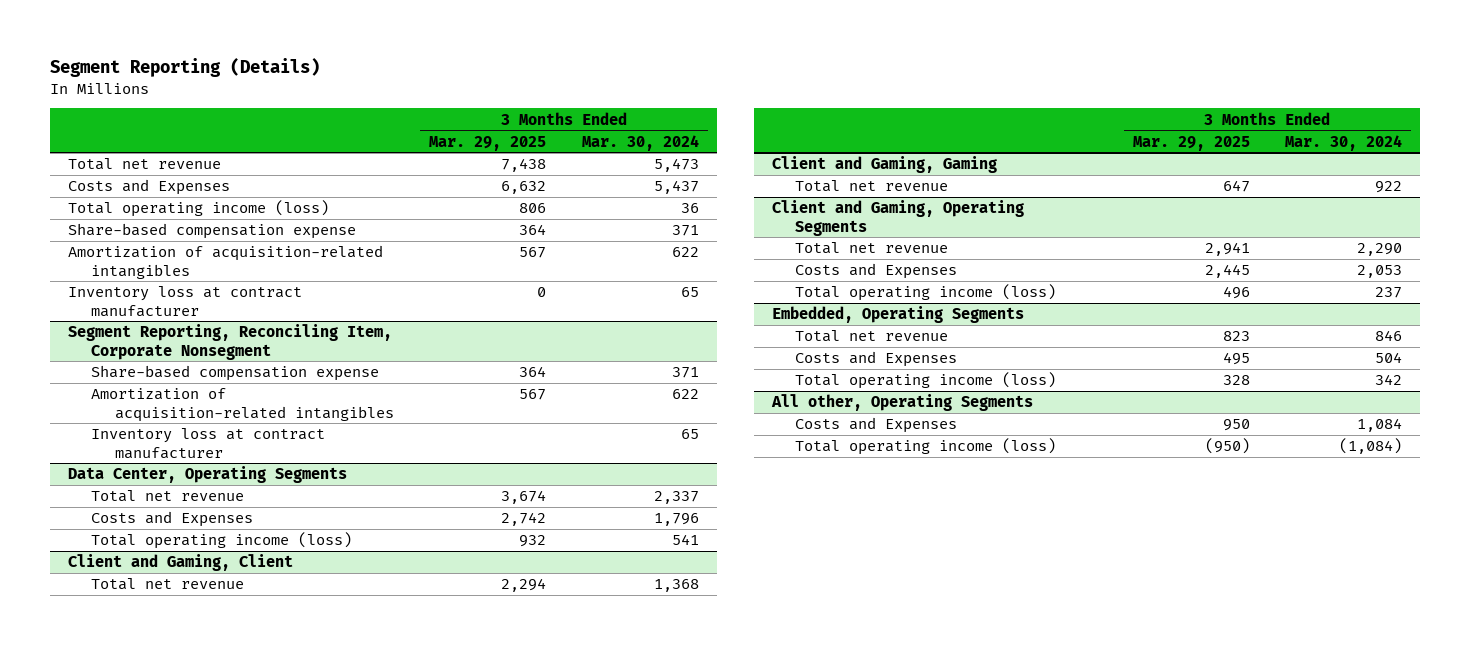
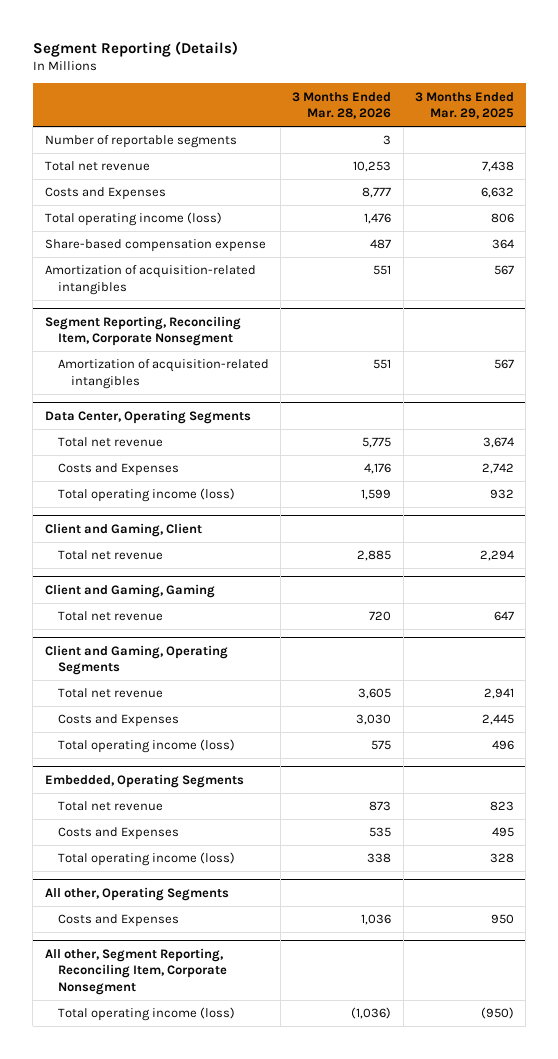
[581,134,699,151] Mar. 30, 2024 -> none
none -> [292,91,392,120] 3 Months Ended Mar. 28, 2026
none -> [44,135,237,149] Number of reportable segments
[68,286,303,317] Inventory loss at contract manufacturer -> none
[91,365,380,382] Share-based compensation expense -> none
[91,428,326,459] Inventory loss at contract manufacturer -> none
none -> [44,947,227,995] All other, Segment Reporting, Reconciling Item, Corporate Nonsegment

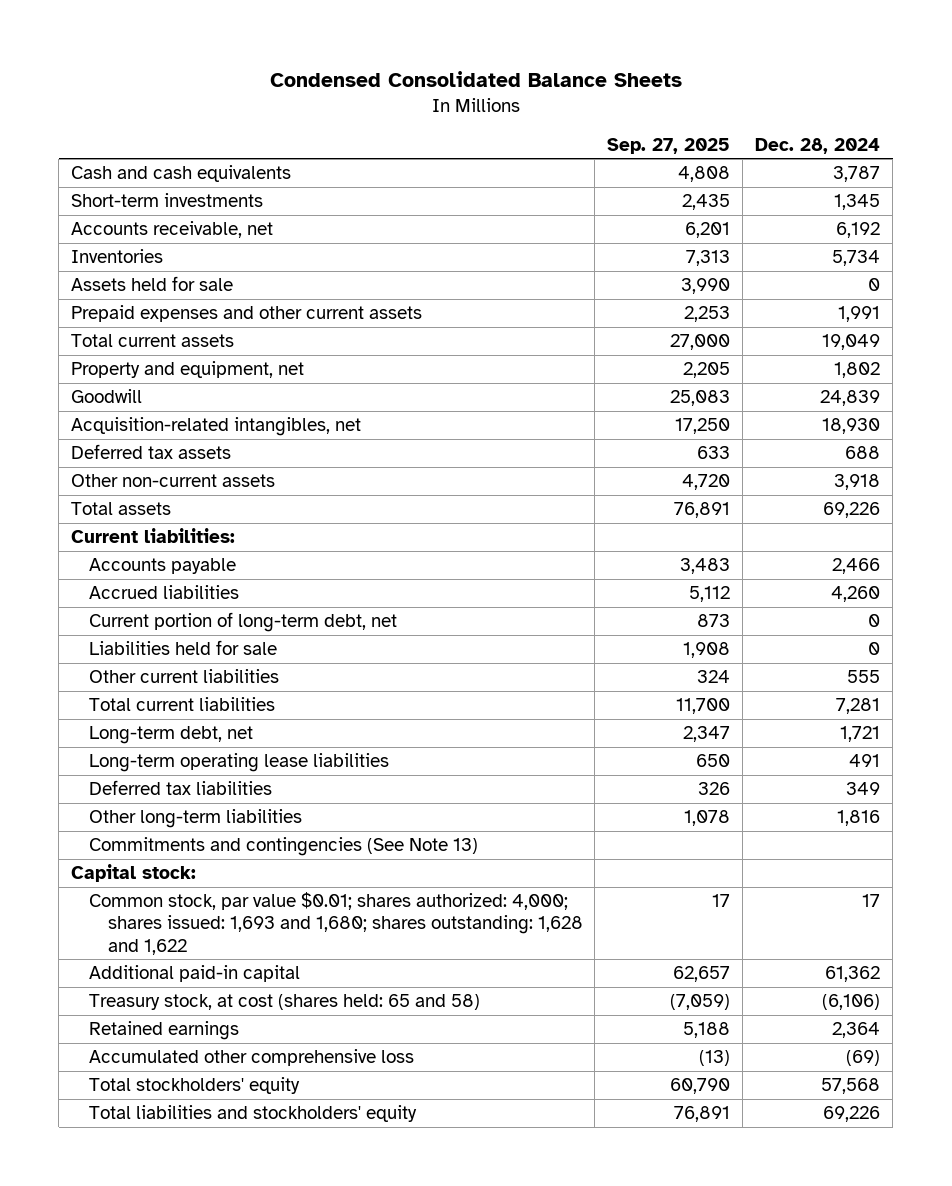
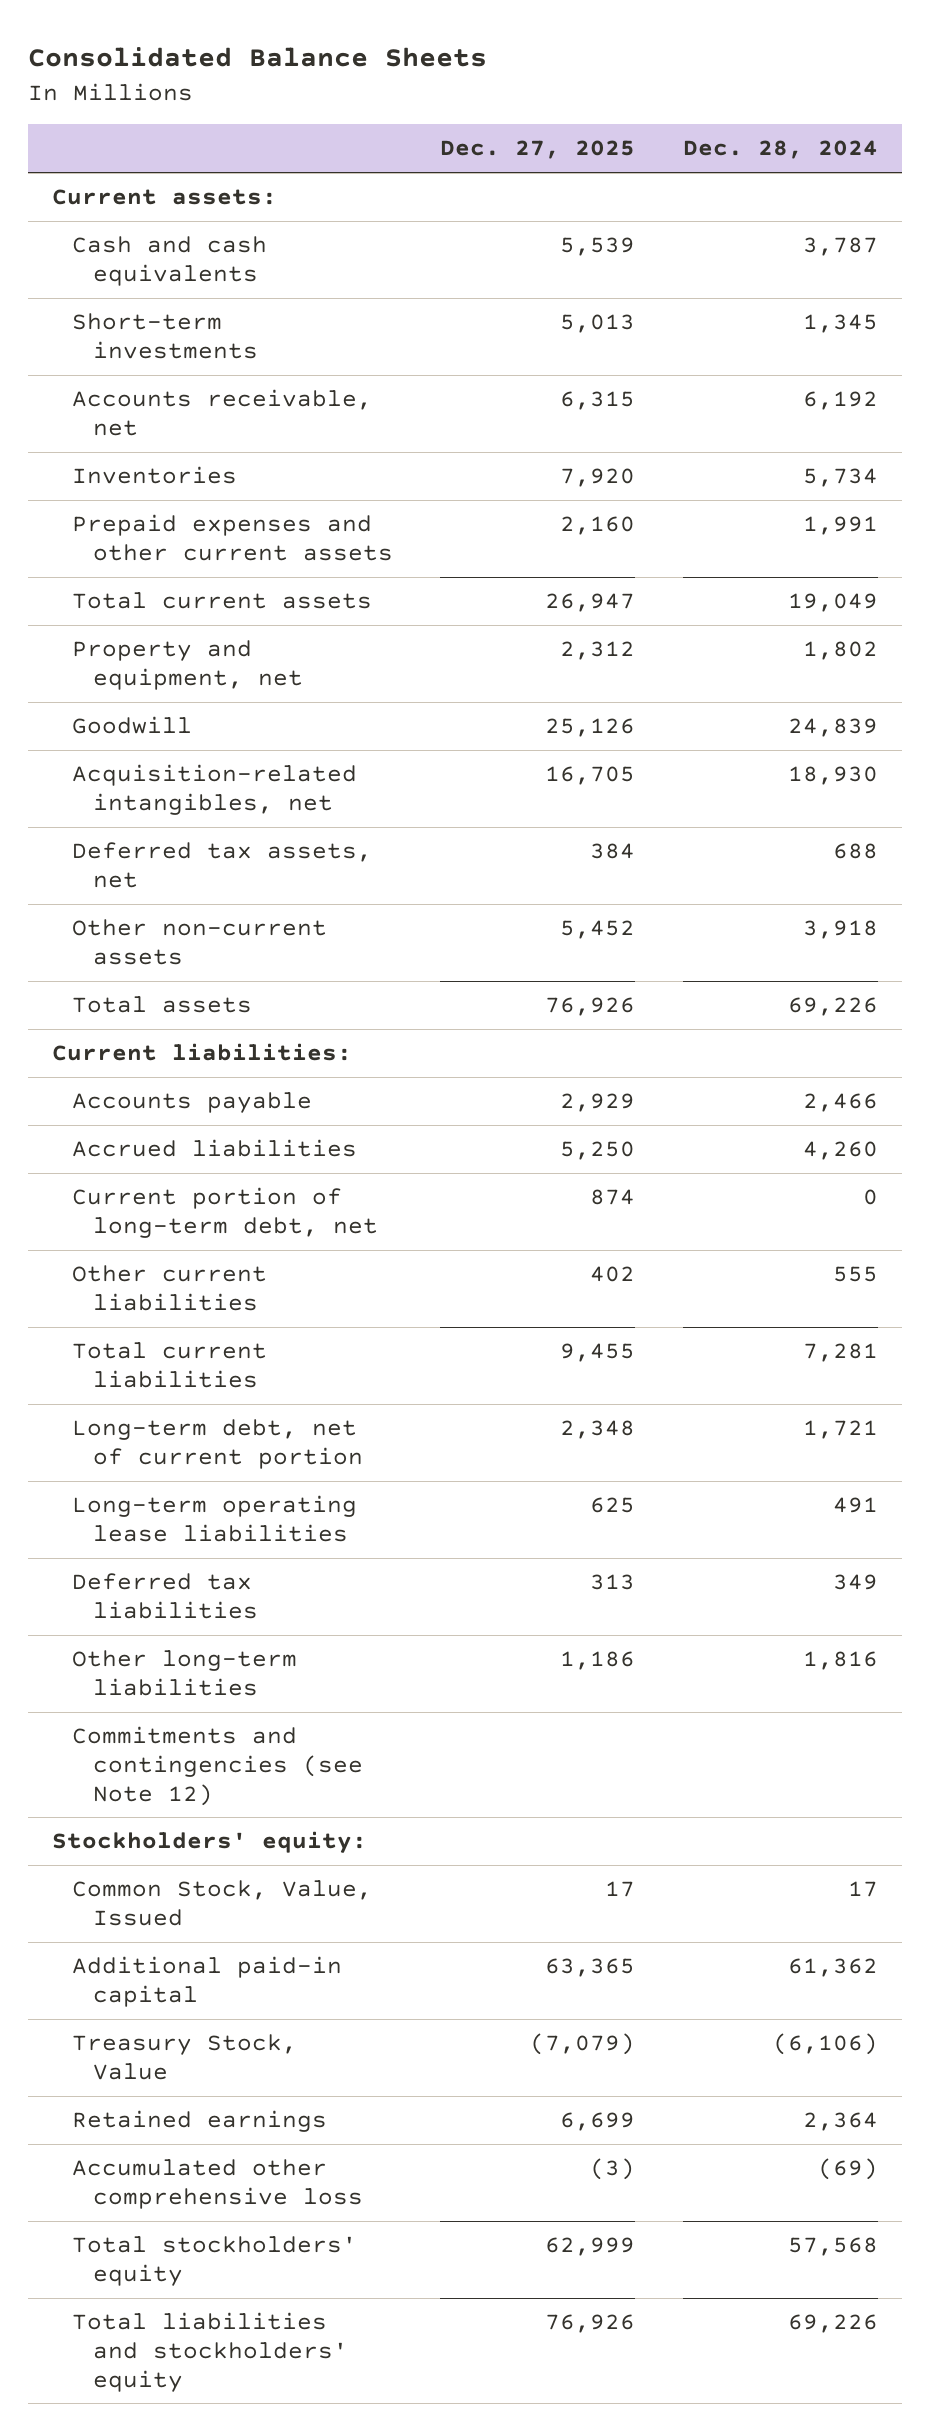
[269,71,682,88] Condensed Consolidated Balance Sheets -> [28,47,488,68] Consolidated Balance Sheets
[607,137,731,154] Sep. 27, 2025 -> none
none -> [440,140,636,160] Dec. 27, 2025
none -> [51,189,277,206] Current assets:
[71,276,234,292] Assets held for sale -> none
[71,444,232,460] Deferred tax assets -> [72,842,373,888] Deferred tax assets, net
[89,640,278,656] Liabilities held for sale -> none
[89,726,254,745] Long-term debt, net -> [72,1419,364,1469] Long-term debt, net of current portion
[71,864,197,883] Capital stock: -> none
[89,837,479,857] Commitments and contingencies (See Note 13) -> [72,1726,364,1806] Commitments and contingencies (see Note 12)
none -> [51,1831,367,1854] Stockholders' equity:
[89,892,583,955] Common stock, par value $0.01; shares authorized: 4,000; shares issued: 1,693 and 1,680; shares outstanding: 1,628 and 1,622 -> [72,1880,373,1926] Common Stock, Value, Issued
[89,994,481,1011] Treasury stock, at cost (shares held: 65 and 58) -> [72,2034,298,2080] Treasury Stock, Value

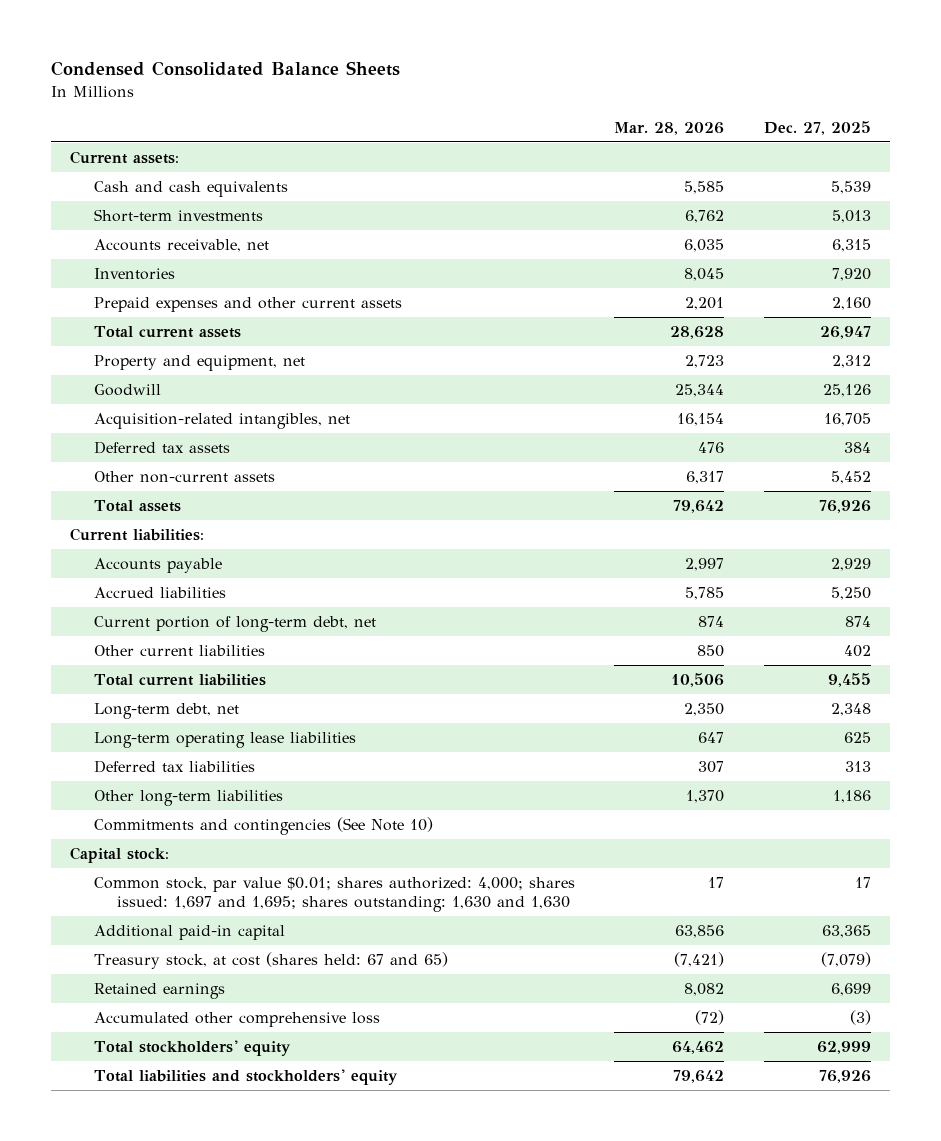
[28,47,488,68] Consolidated Balance Sheets -> [50,61,400,77] Condensed Consolidated Balance Sheets
[682,140,878,160] Dec. 28, 2024 -> none
none -> [614,121,725,135] Mar. 28, 2026
[72,842,373,888] Deferred tax assets, net -> [93,440,230,454] Deferred tax assets
[72,1419,364,1469] Long-term debt, net of current portion -> [93,702,239,719] Long-term debt, net
[51,1831,367,1854] Stockholders' equity: -> none
[72,1726,364,1806] Commitments and contingencies (see Note 12) -> [93,816,433,835] Commitments and contingencies (See Note 10)
none -> [70,846,170,863] Capital stock:
[72,1880,373,1926] Common Stock, Value, Issued -> [93,876,575,912] Common stock, par value $0.01; shares authorized: 4,000; shares issued: 1,697 and 1,695; shares outstanding: 1,630 and 1,630
[72,2034,298,2080] Treasury Stock, Value -> [93,951,448,969] Treasury stock, at cost (shares held: 67 and 65)

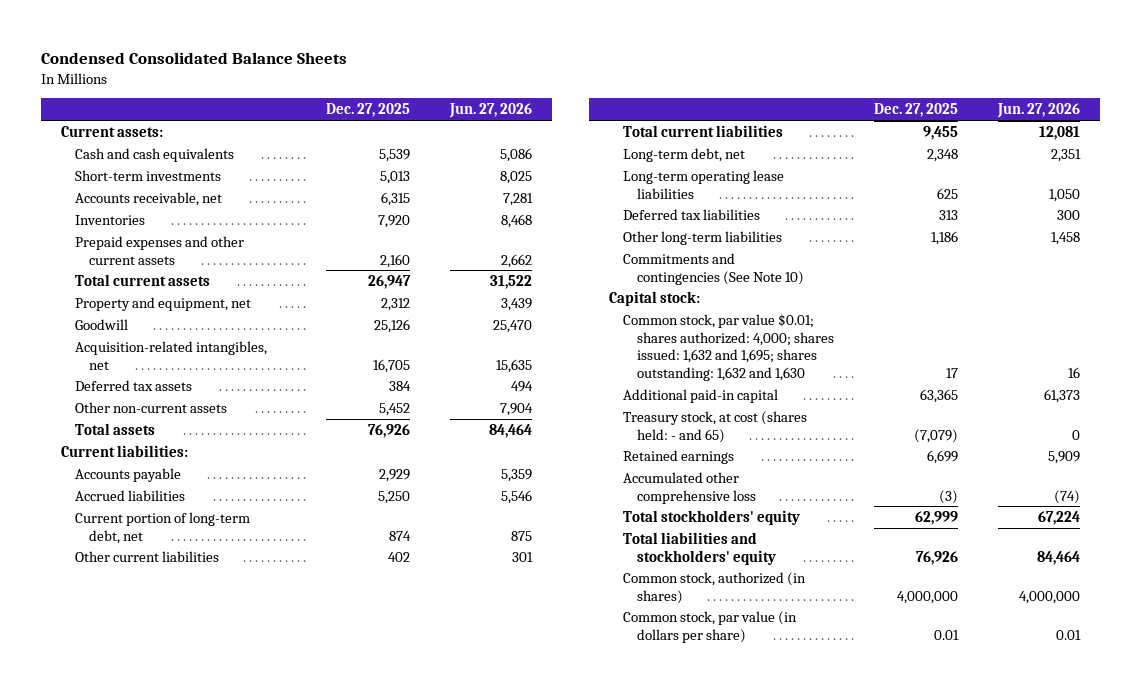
[614,121,725,135] Mar. 28, 2026 -> none
none -> [449,103,533,119] Jun. 27, 2026
[93,876,575,912] Common stock, par value $0.01; shares authorized: 4,000; shares issued: 1,697 and 1,695; shares outstanding: 1,630 and 1,630 -> [622,313,834,381] Common stock, par value $0.01; shares authorized: 4,000; shares issued: 1,632 and 1,695; shares outstanding: 1,632 and 1,630
[93,951,448,969] Treasury stock, at cost (shares held: 67 and 65) -> [622,410,807,443] Treasury stock, at cost (shares held: - and 65)
none -> [622,571,806,604] Common stock, authorized (in shares)
none -> [622,610,797,643] Common stock, par value (in dollars per share)

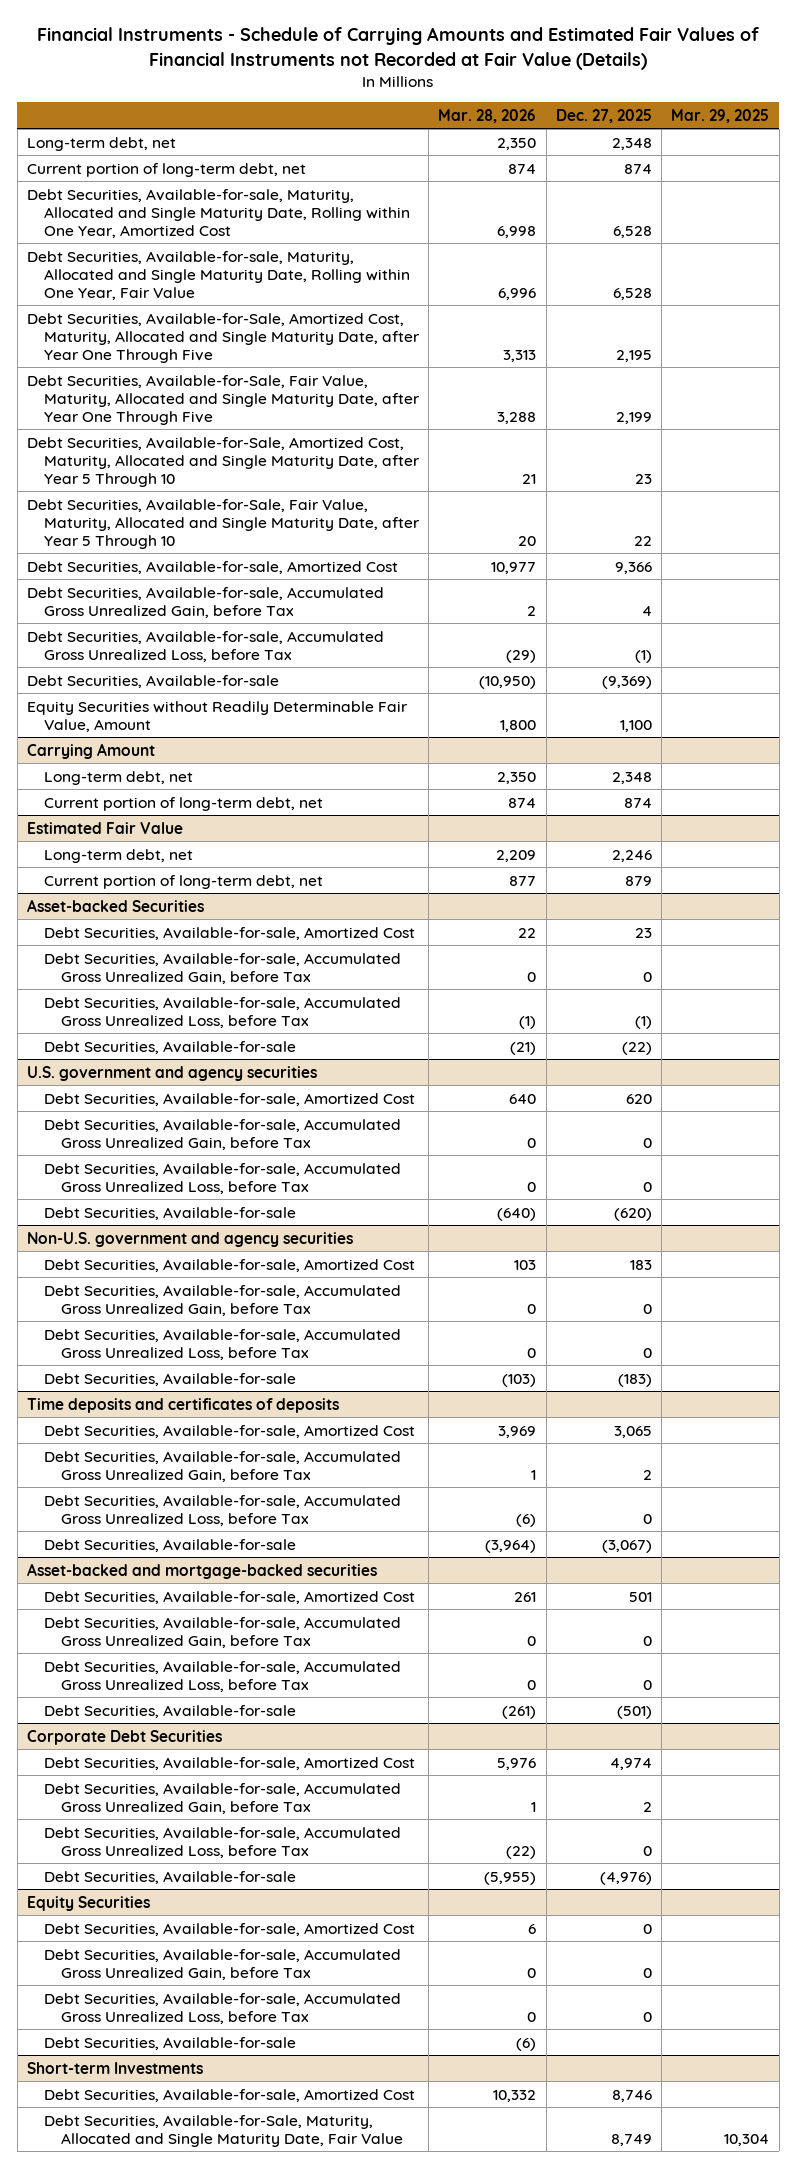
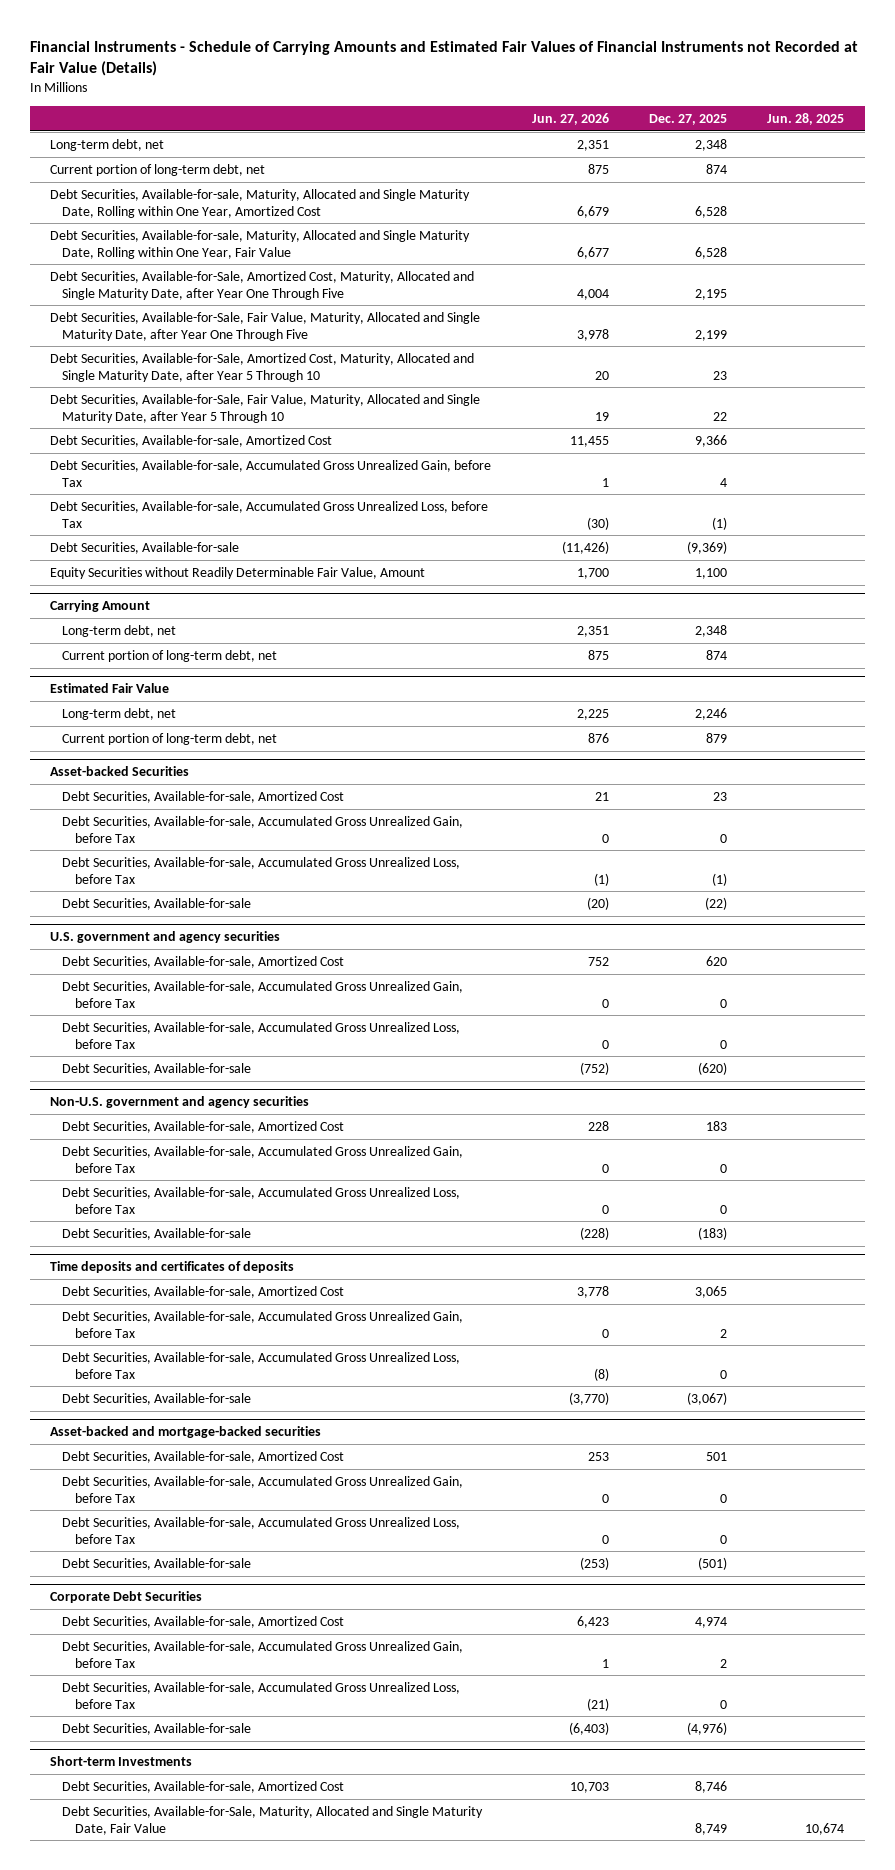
[438,108,537,123] Mar. 28, 2026 -> none
[671,108,770,123] Mar. 29, 2025 -> none
none -> [531,112,609,125] Jun. 27, 2026
none -> [767,112,845,125] Jun. 28, 2025
[26,1895,150,1911] Equity Securities -> none
[43,1922,415,1936] Debt Securities, Available-for-sale, Amortized Cost -> none
[43,1948,401,1980] Debt Securities, Available-for-sale, Accumulated Gross Unrealized Gain, before Tax -> none
[43,1992,401,2024] Debt Securities, Available-for-sale, Accumulated Gross Unrealized Loss, before Tax -> none
[43,2036,296,2050] Debt Securities, Available-for-sale -> none

